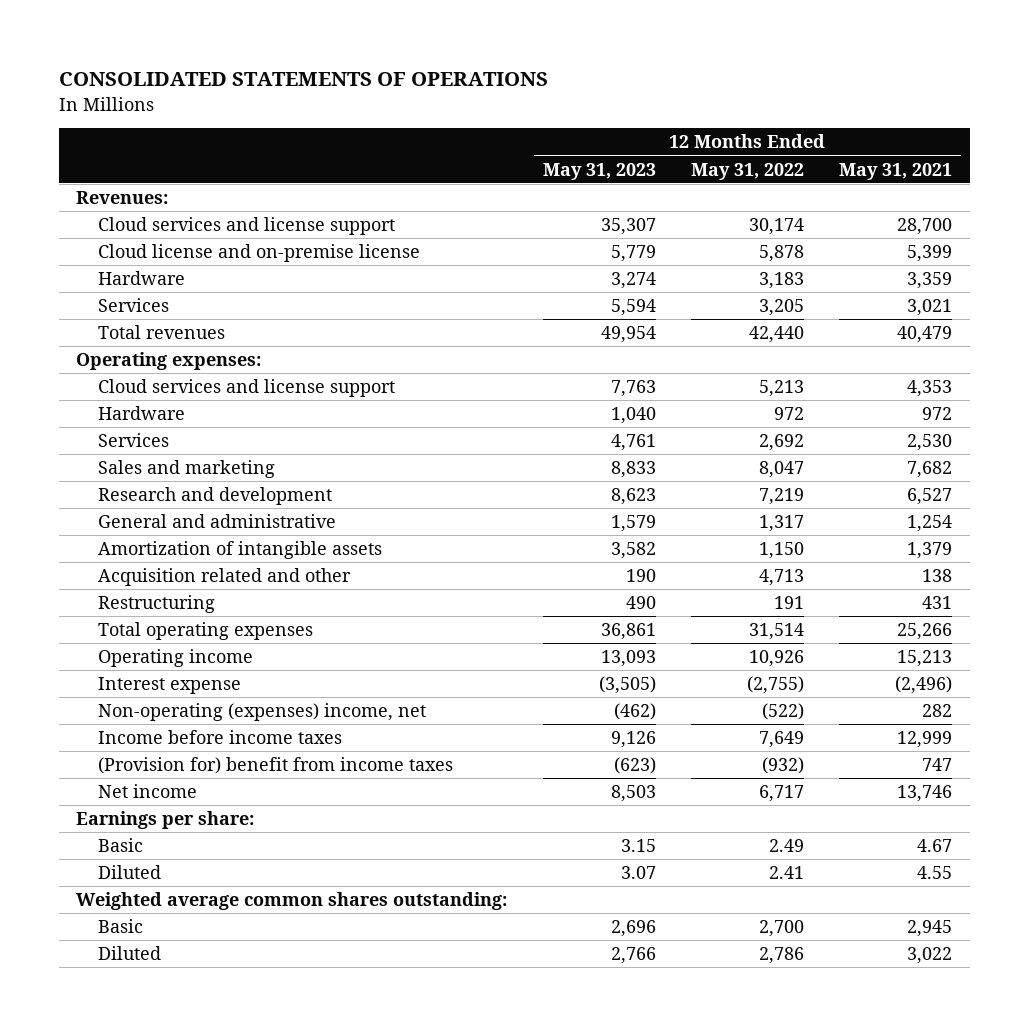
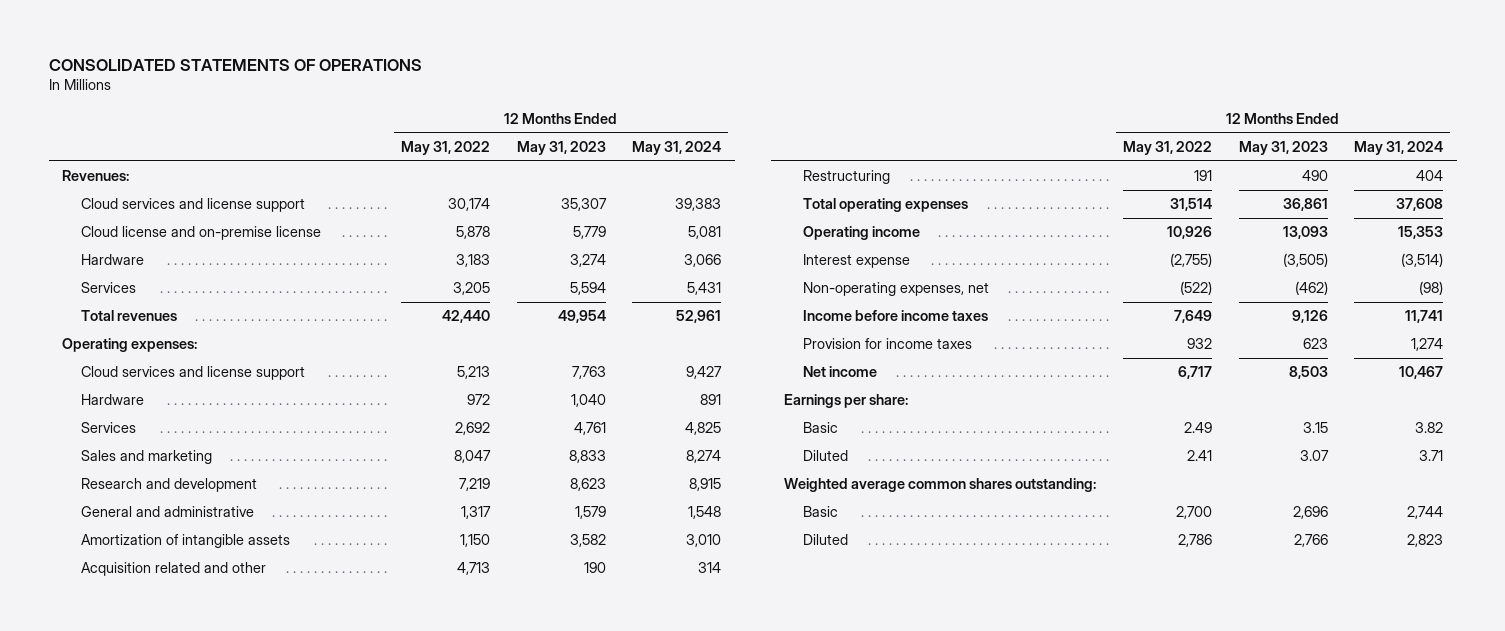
[839,162,953,180] May 31, 2021 -> none
none -> [632,140,722,155] May 31, 2024
[97,703,426,722] Non-operating (expenses) income, net -> [802,282,989,297] Non-operating expenses, net
[97,757,453,775] (Provision for) benefit from income taxes -> [802,338,972,350] Provision for income taxes
[613,757,656,775] (623) -> [1302,338,1328,350] 623
[761,757,804,775] (932) -> [1186,338,1212,350] 932

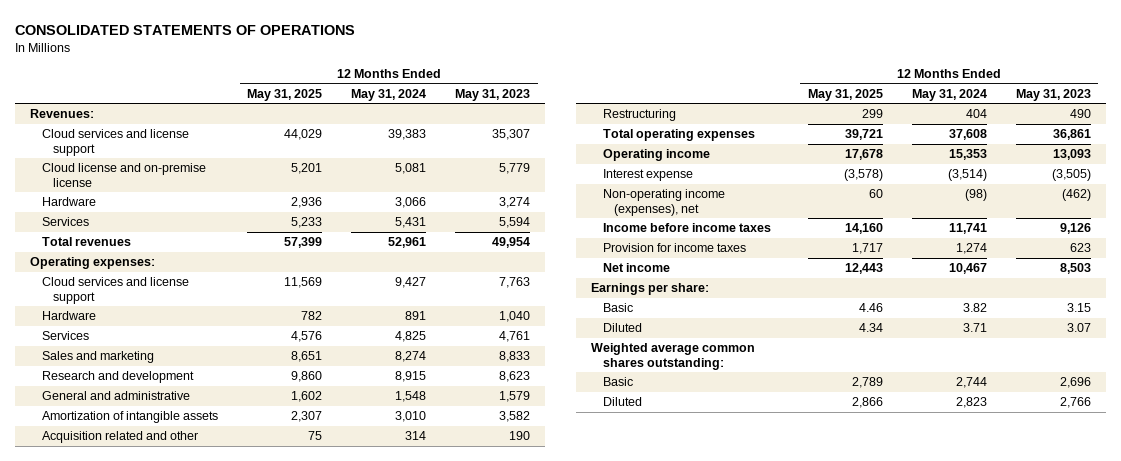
[400,140,490,155] May 31, 2022 -> none
none -> [246,88,322,101] May 31, 2025
[802,282,989,297] Non-operating expenses, net -> [602,189,725,216] Non-operating income (expenses), net

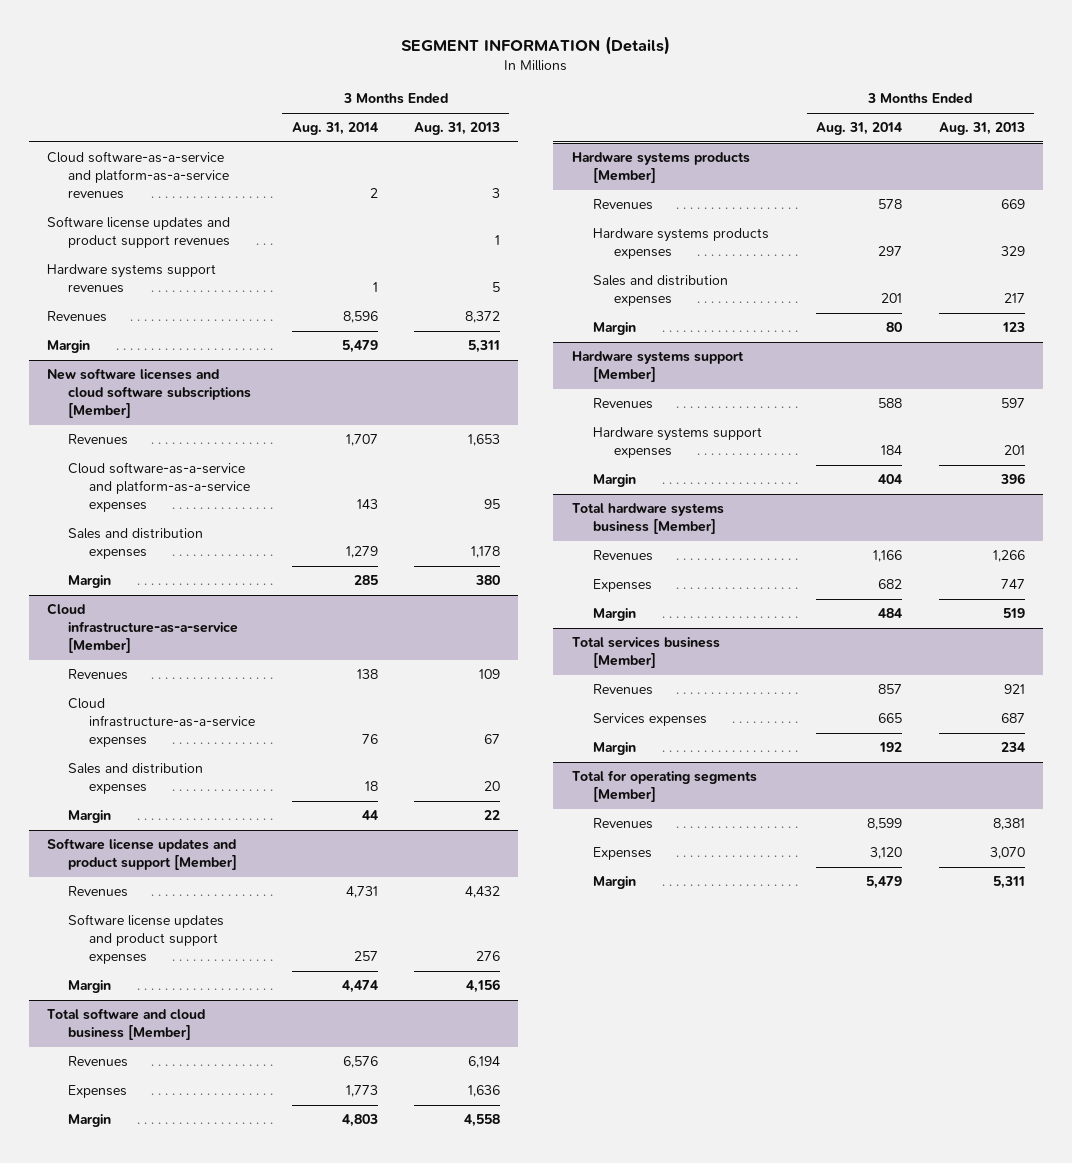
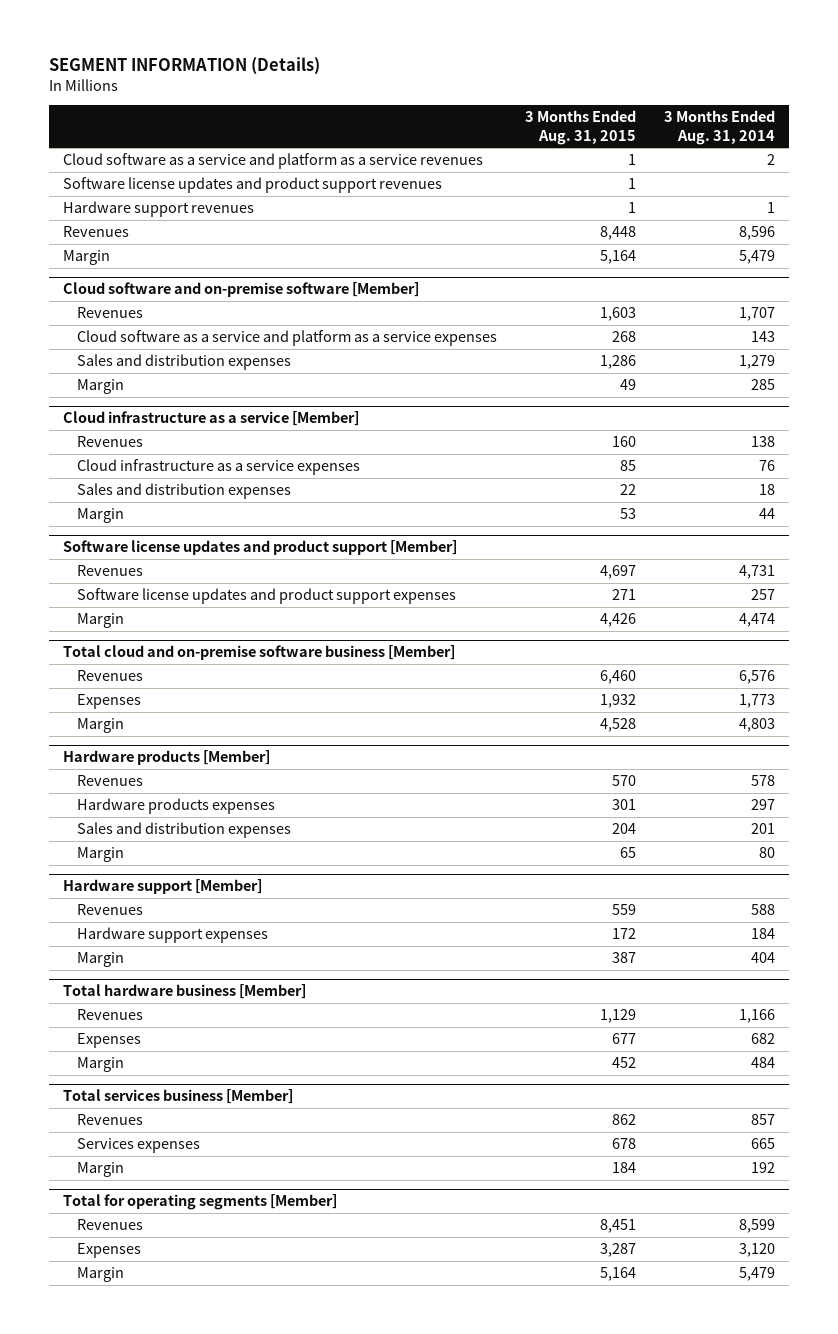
[413,122,500,136] Aug. 31, 2013 -> none
none -> [524,110,636,145] 3 Months Ended Aug. 31, 2015
[46,151,230,199] Cloud software-as-a-service and platform-as-a-service revenues -> [62,153,483,170] Cloud software as a service and platform as a service revenues
[46,264,216,294] Hardware systems support revenues -> [62,201,254,218] Hardware support revenues
[46,368,252,418] New software licenses and cloud software subscriptions [Member] -> none
none -> [62,282,419,298] Cloud software and on-premise software [Member]
[68,462,251,512] Cloud software-as-a-service and platform-as-a-service expenses -> [76,330,497,347] Cloud software as a service and platform as a service expenses
[46,603,239,653] Cloud infrastructure-as-a-service [Member] -> [62,411,359,427] Cloud infrastructure as a service [Member]
[68,698,256,747] Cloud infrastructure-as-a-service expenses -> [76,459,360,476] Cloud infrastructure as a service expenses
[46,1008,205,1041] Total software and cloud business [Member] -> [62,645,455,661] Total cloud and on-premise software business [Member]
[571,152,750,184] Hardware systems products [Member] -> [62,750,270,766] Hardware products [Member]
[592,228,769,260] Hardware systems products expenses -> [76,798,275,815] Hardware products expenses
[571,351,744,383] Hardware systems support [Member] -> [62,879,262,895] Hardware support [Member]
[592,427,762,459] Hardware systems support expenses -> [76,927,268,944] Hardware support expenses
[571,503,724,535] Total hardware systems business [Member] -> [62,984,306,1000] Total hardware business [Member]

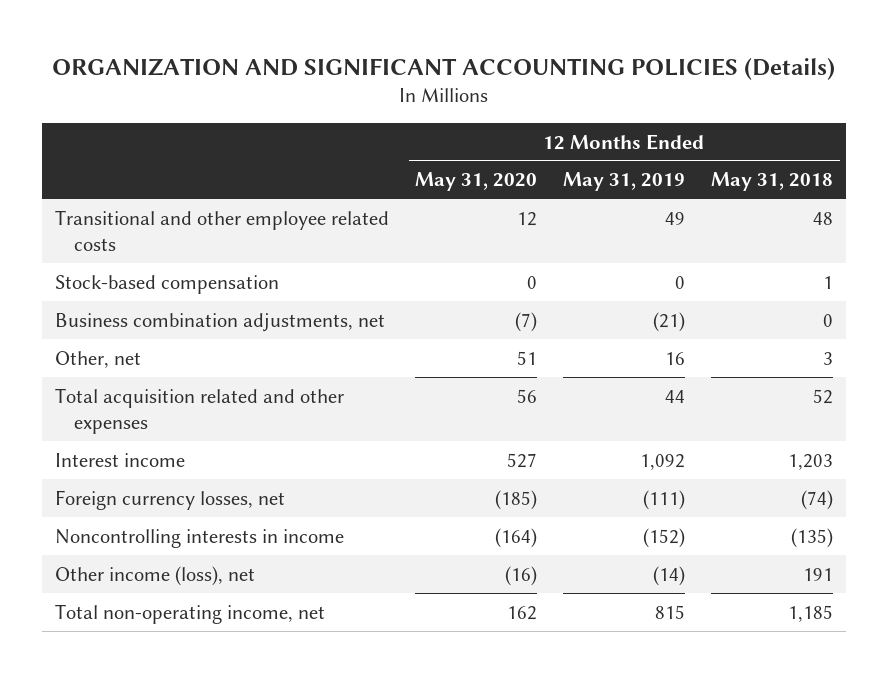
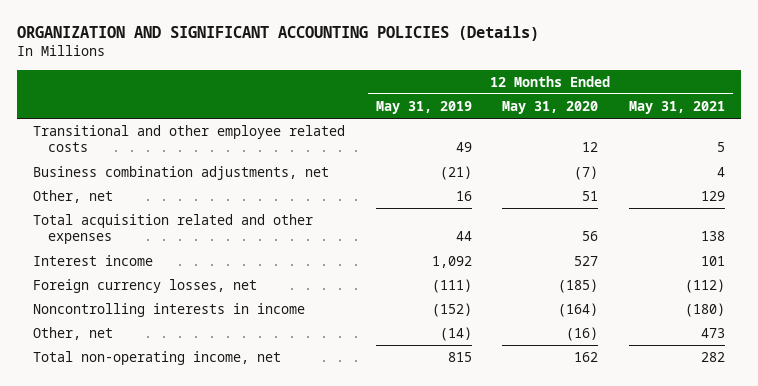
[711,172,834,192] May 31, 2018 -> none
none -> [629,100,726,114] May 31, 2021
[55,274,280,294] Stock-based compensation -> none
[55,565,256,586] Other income (loss), net -> [32,327,113,341] Other, net

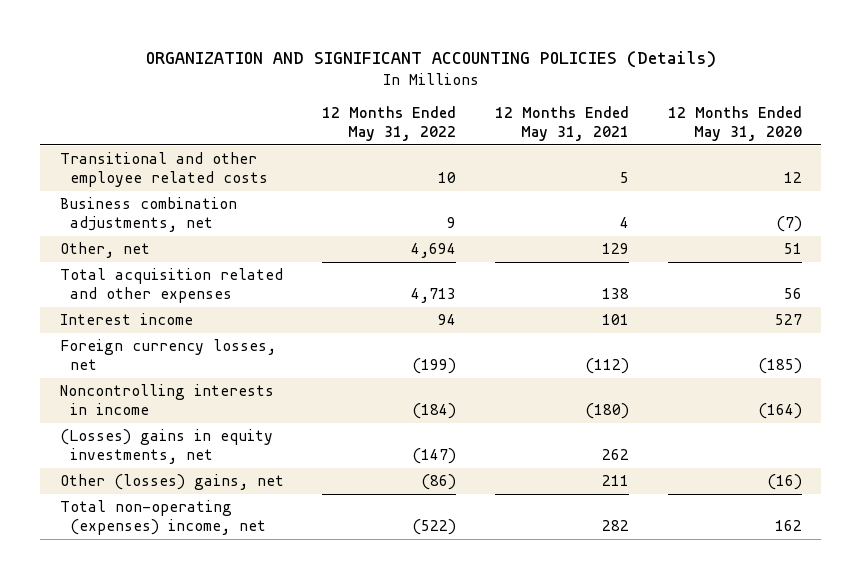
[375,100,472,114] May 31, 2019 -> none
none -> [322,106,457,142] 12 Months Ended May 31, 2022
none -> [59,429,273,465] (Losses) gains in equity investments, net
[32,327,113,341] Other, net -> [59,474,284,491] Other (losses) gains, net
[701,328,726,339] 473 -> [602,475,630,487] 211
[32,351,281,366] Total non-operating income, net -> [59,500,267,536] Total non-operating (expenses) income, net

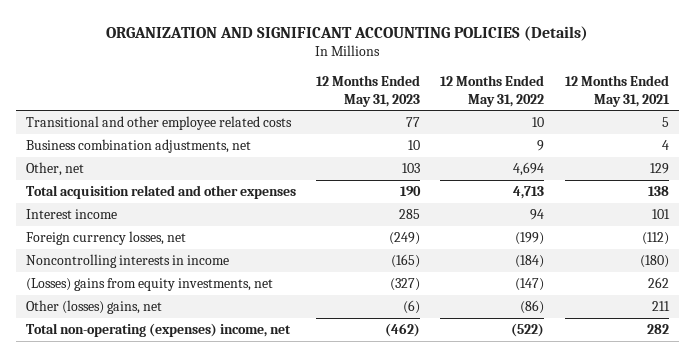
[668,106,803,142] 12 Months Ended May 31, 2020 -> none
none -> [316,74,421,107] 12 Months Ended May 31, 2023
[59,429,273,465] (Losses) gains in equity investments, net -> [26,277,274,291] (Losses) gains from equity investments, net

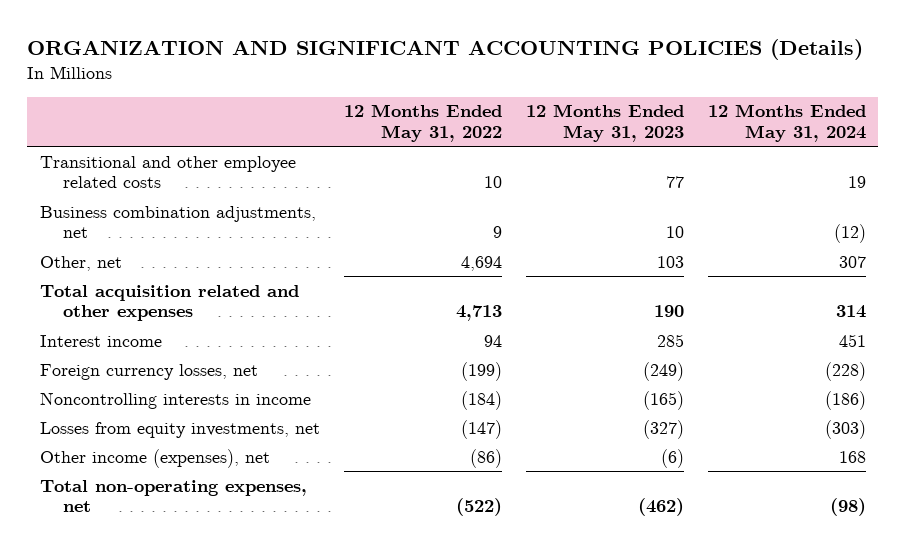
[564,74,670,107] 12 Months Ended May 31, 2021 -> none
none -> [708,104,867,142] 12 Months Ended May 31, 2024
[26,277,274,291] (Losses) gains from equity investments, net -> [39,421,320,438] Losses from equity investments, net
[26,299,163,314] Other (losses) gains, net -> [39,448,270,468] Other income (expenses), net
[26,322,292,337] Total non-operating (expenses) income, net -> [39,479,307,513] Total non-operating expenses, net

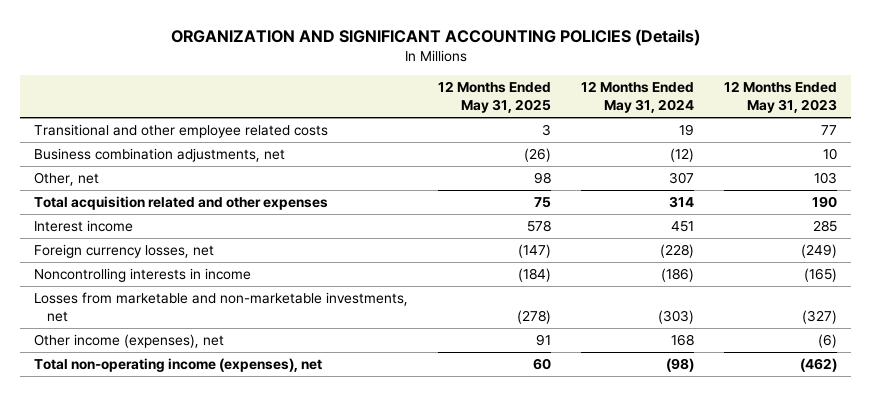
[343,104,502,142] 12 Months Ended May 31, 2022 -> none
none -> [438,81,552,114] 12 Months Ended May 31, 2025
[39,421,320,438] Losses from equity investments, net -> [34,292,409,323] Losses from marketable and non-marketable investments, net
[39,479,307,513] Total non-operating expenses, net -> [34,358,323,373] Total non-operating income (expenses), net

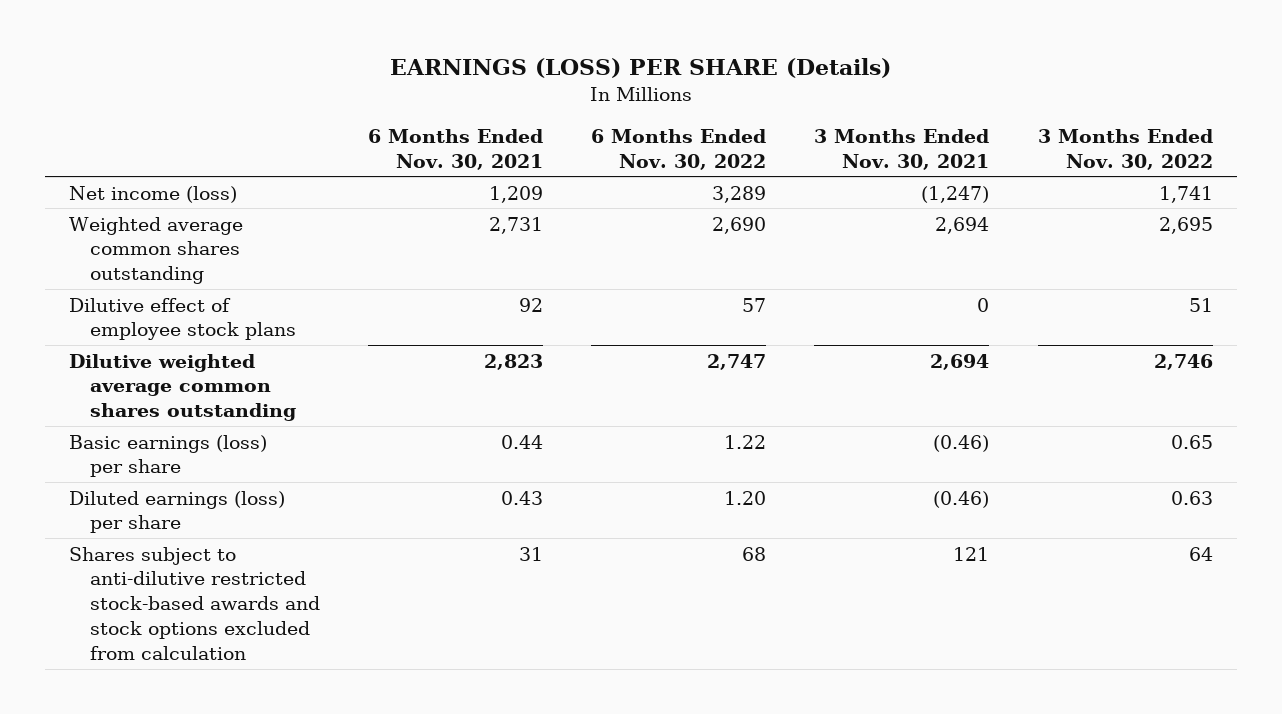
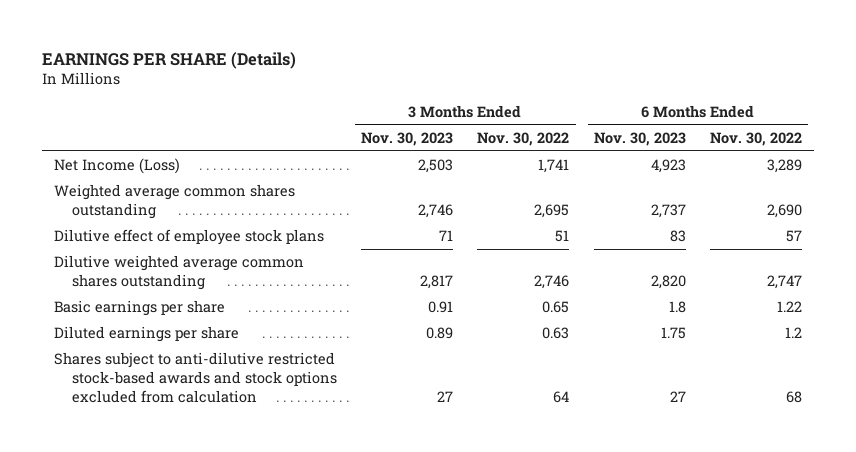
[390,58,892,79] EARNINGS (LOSS) PER SHARE (Details) -> [42,51,297,69] EARNINGS PER SHARE (Details)
[367,128,543,170] 6 Months Ended Nov. 30, 2021 -> none
[814,128,990,170] 3 Months Ended Nov. 30, 2021 -> none
none -> [361,132,454,147] Nov. 30, 2023
none -> [593,132,686,147] Nov. 30, 2023
[69,185,238,203] Net income (loss) -> [54,158,181,175] Net Income (Loss)
[69,434,268,478] Basic earnings (loss) per share -> [54,300,226,317] Basic earnings per share
[69,490,286,534] Diluted earnings (loss) per share -> [54,326,240,343] Diluted earnings per share
[724,490,767,505] 1.20 -> [784,327,802,339] 1.2

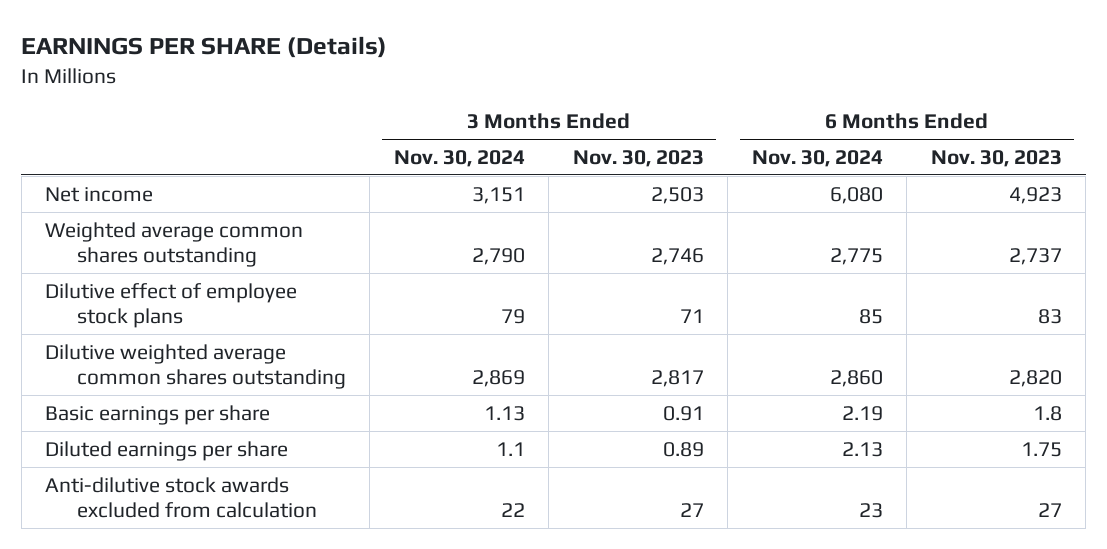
[477,132,570,147] Nov. 30, 2022 -> none
[709,132,802,147] Nov. 30, 2022 -> none
none -> [393,149,525,167] Nov. 30, 2024
none -> [751,149,883,167] Nov. 30, 2024
[54,158,181,175] Net Income (Loss) -> [44,186,153,202] Net income
[54,352,338,403] Shares subject to anti-dilutive restricted stock-based awards and stock options excluded from calculation -> [44,476,317,519] Anti-dilutive stock awards excluded from calculation

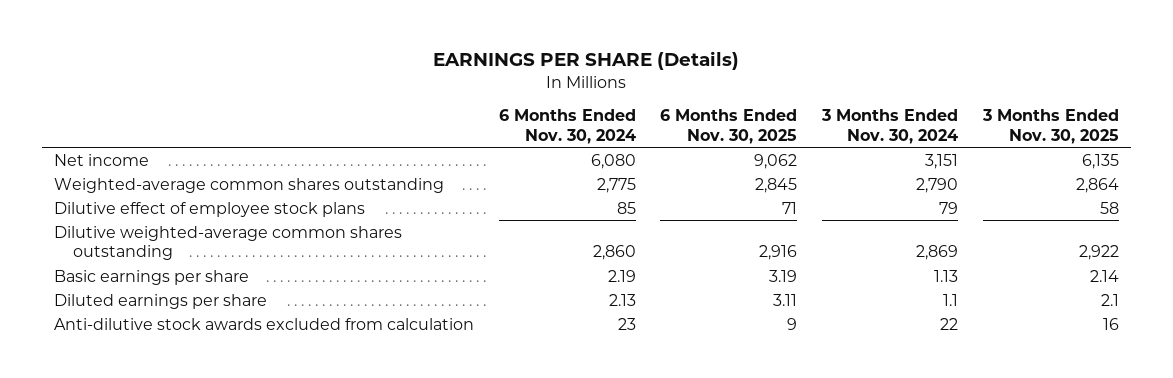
[572,149,704,167] Nov. 30, 2023 -> none
[930,149,1062,167] Nov. 30, 2023 -> none
none -> [660,109,798,144] 6 Months Ended Nov. 30, 2025
none -> [981,109,1119,144] 3 Months Ended Nov. 30, 2025
[44,221,303,268] Weighted average common shares outstanding -> [54,177,445,193] Weighted-average common shares outstanding
[44,343,346,390] Dilutive weighted average common shares outstanding -> [54,225,403,261] Dilutive weighted-average common shares outstanding

